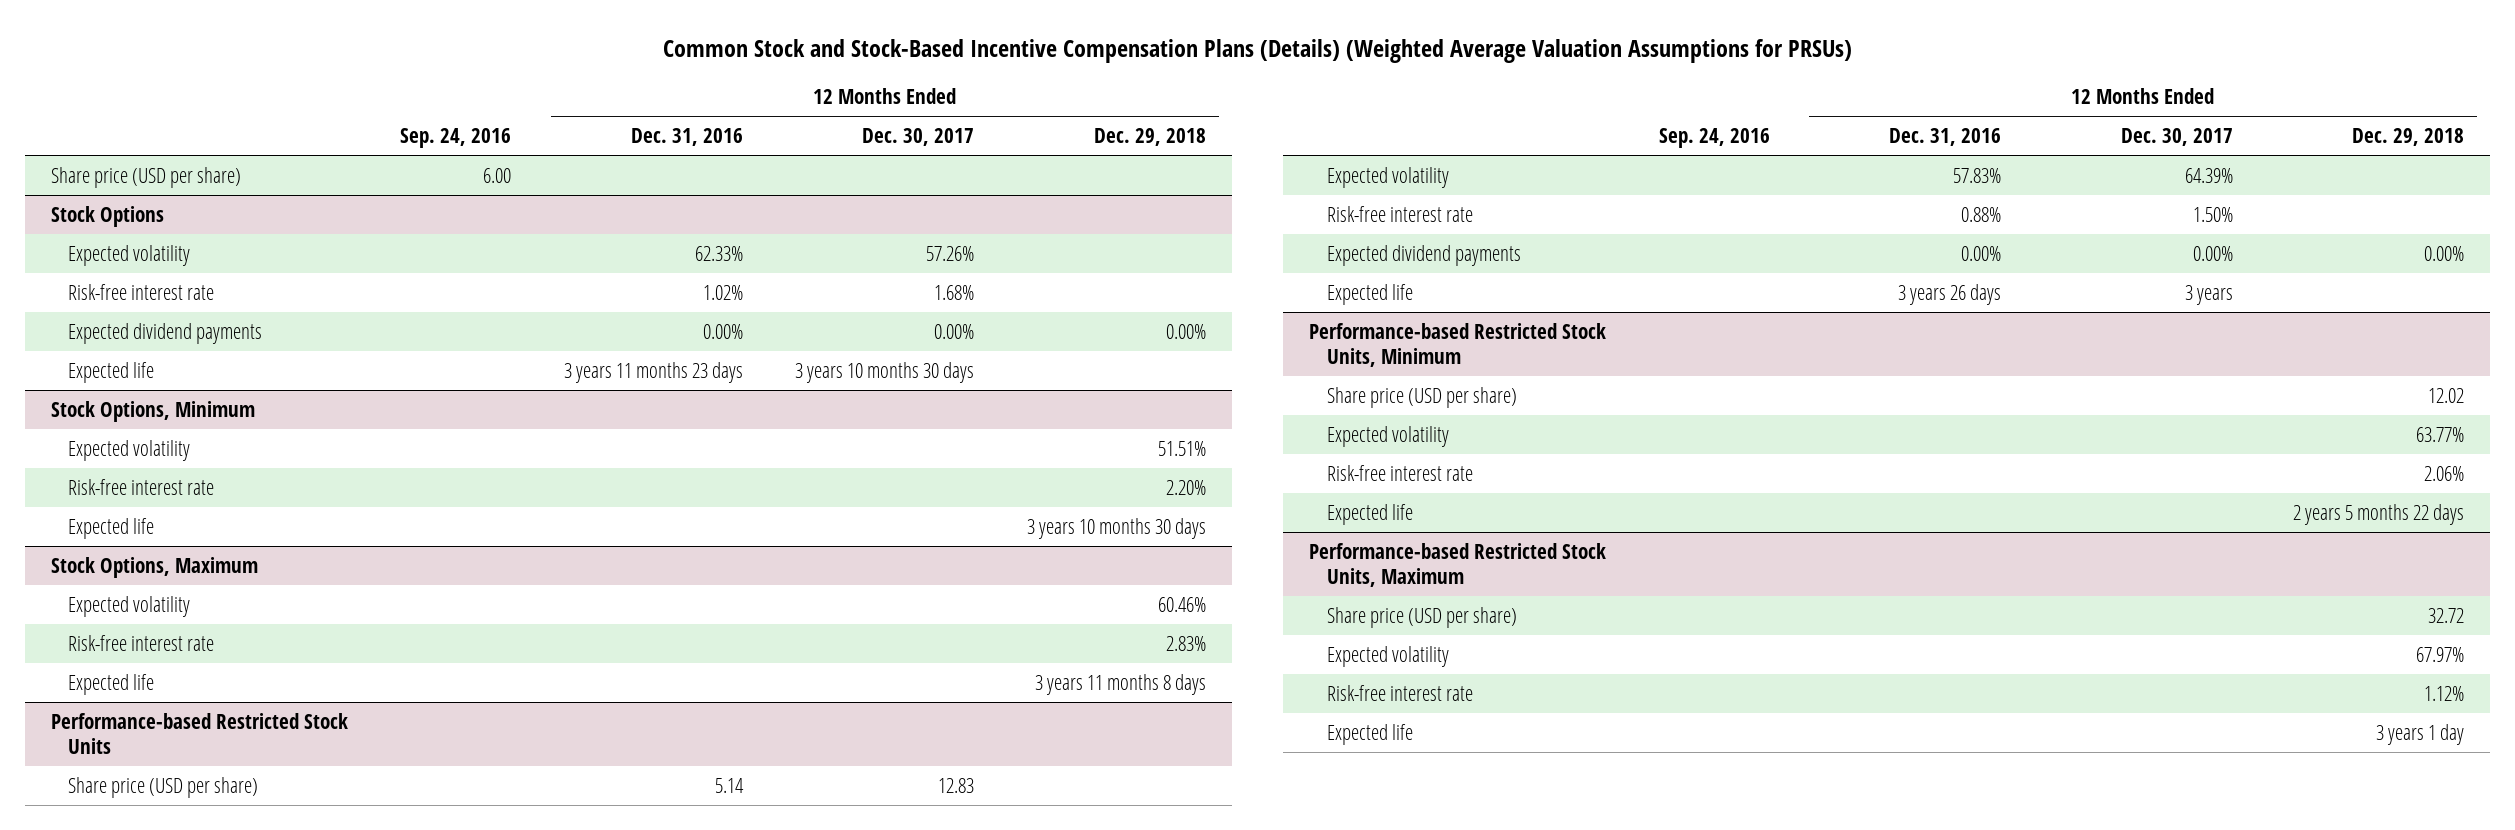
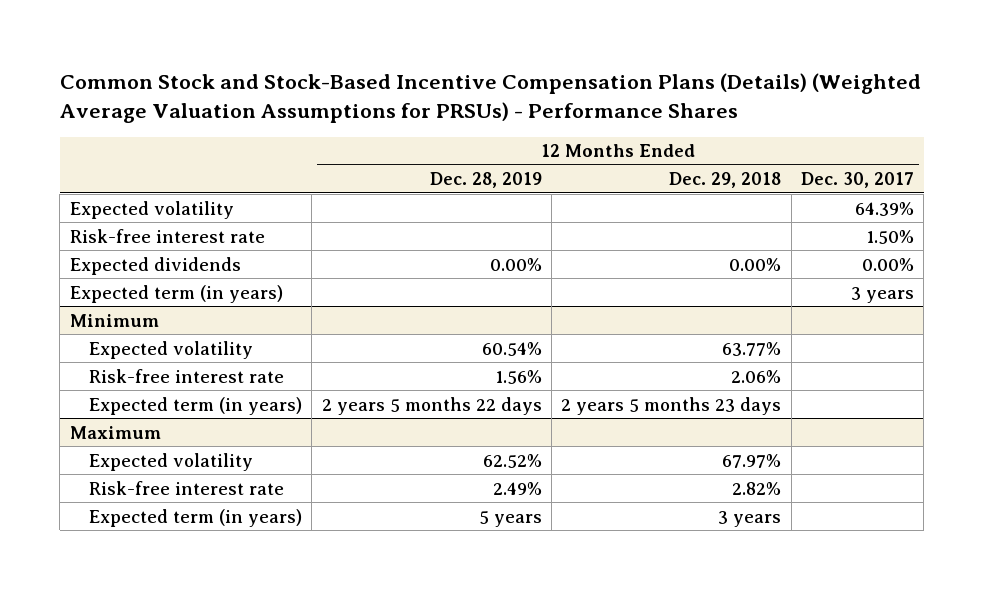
[662,38,1852,63] Common Stock and Stock-Based Incentive Compensation Plans (Details) (Weighted Average Valuation Assumptions for PRSUs) -> [59,72,921,123] Common Stock and Stock-Based Incentive Compensation Plans (Details) (Weighted Average Valuation Assumptions for PRSUs) - Performance Shares
[400,128,512,149] Sep. 24, 2016 -> none
[630,128,743,147] Dec. 31, 2016 -> none
none -> [429,172,542,189] Dec. 28, 2019
[50,166,241,188] Share price (USD per share) -> none
[50,205,164,227] Stock Options -> none
[68,244,191,266] Expected volatility -> none
[68,283,215,300] Risk-free interest rate -> none
[68,322,263,344] Expected dividend payments -> none
[68,361,155,383] Expected life -> none
[50,400,255,422] Stock Options, Minimum -> none
[68,439,191,461] Expected volatility -> none
[68,478,215,495] Risk-free interest rate -> none
[68,517,155,539] Expected life -> none
[50,556,258,578] Stock Options, Maximum -> none
[68,595,191,617] Expected volatility -> none
[68,634,215,651] Risk-free interest rate -> none
[68,673,155,695] Expected life -> none
[50,712,348,754] Performance-based Restricted Stock Units -> none
[68,776,259,798] Share price (USD per share) -> none
[1309,322,1607,367] Performance-based Restricted Stock Units, Minimum -> none
[1326,386,1517,408] Share price (USD per share) -> none
[1326,244,1521,266] Expected dividend payments -> [69,256,241,275] Expected dividends
[1326,283,1413,305] Expected life -> [69,284,283,303] Expected term (in years)
none -> [69,313,159,327] Minimum
[1309,542,1607,587] Performance-based Restricted Stock Units, Maximum -> none
[1326,606,1517,628] Share price (USD per share) -> none
[1326,503,1413,525] Expected life -> [89,396,303,415] Expected term (in years)
[2293,503,2465,525] 2 years 5 months 22 days -> [561,396,782,415] 2 years 5 months 23 days
none -> [69,425,161,439] Maximum
[2424,685,2465,701] 1.12% -> [732,481,782,495] 2.82%
[1326,723,1413,745] Expected life -> [89,508,303,527] Expected term (in years)
[2376,723,2465,745] 3 years 1 day -> [718,510,782,527] 3 years

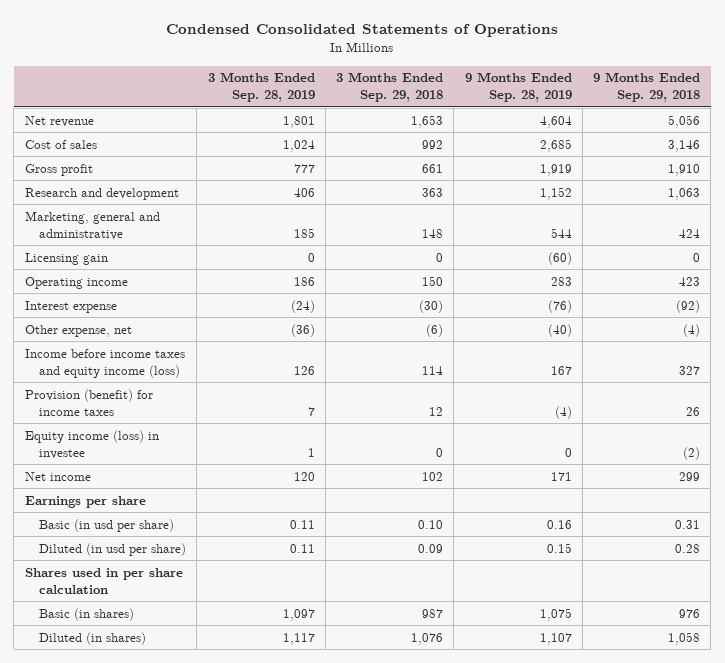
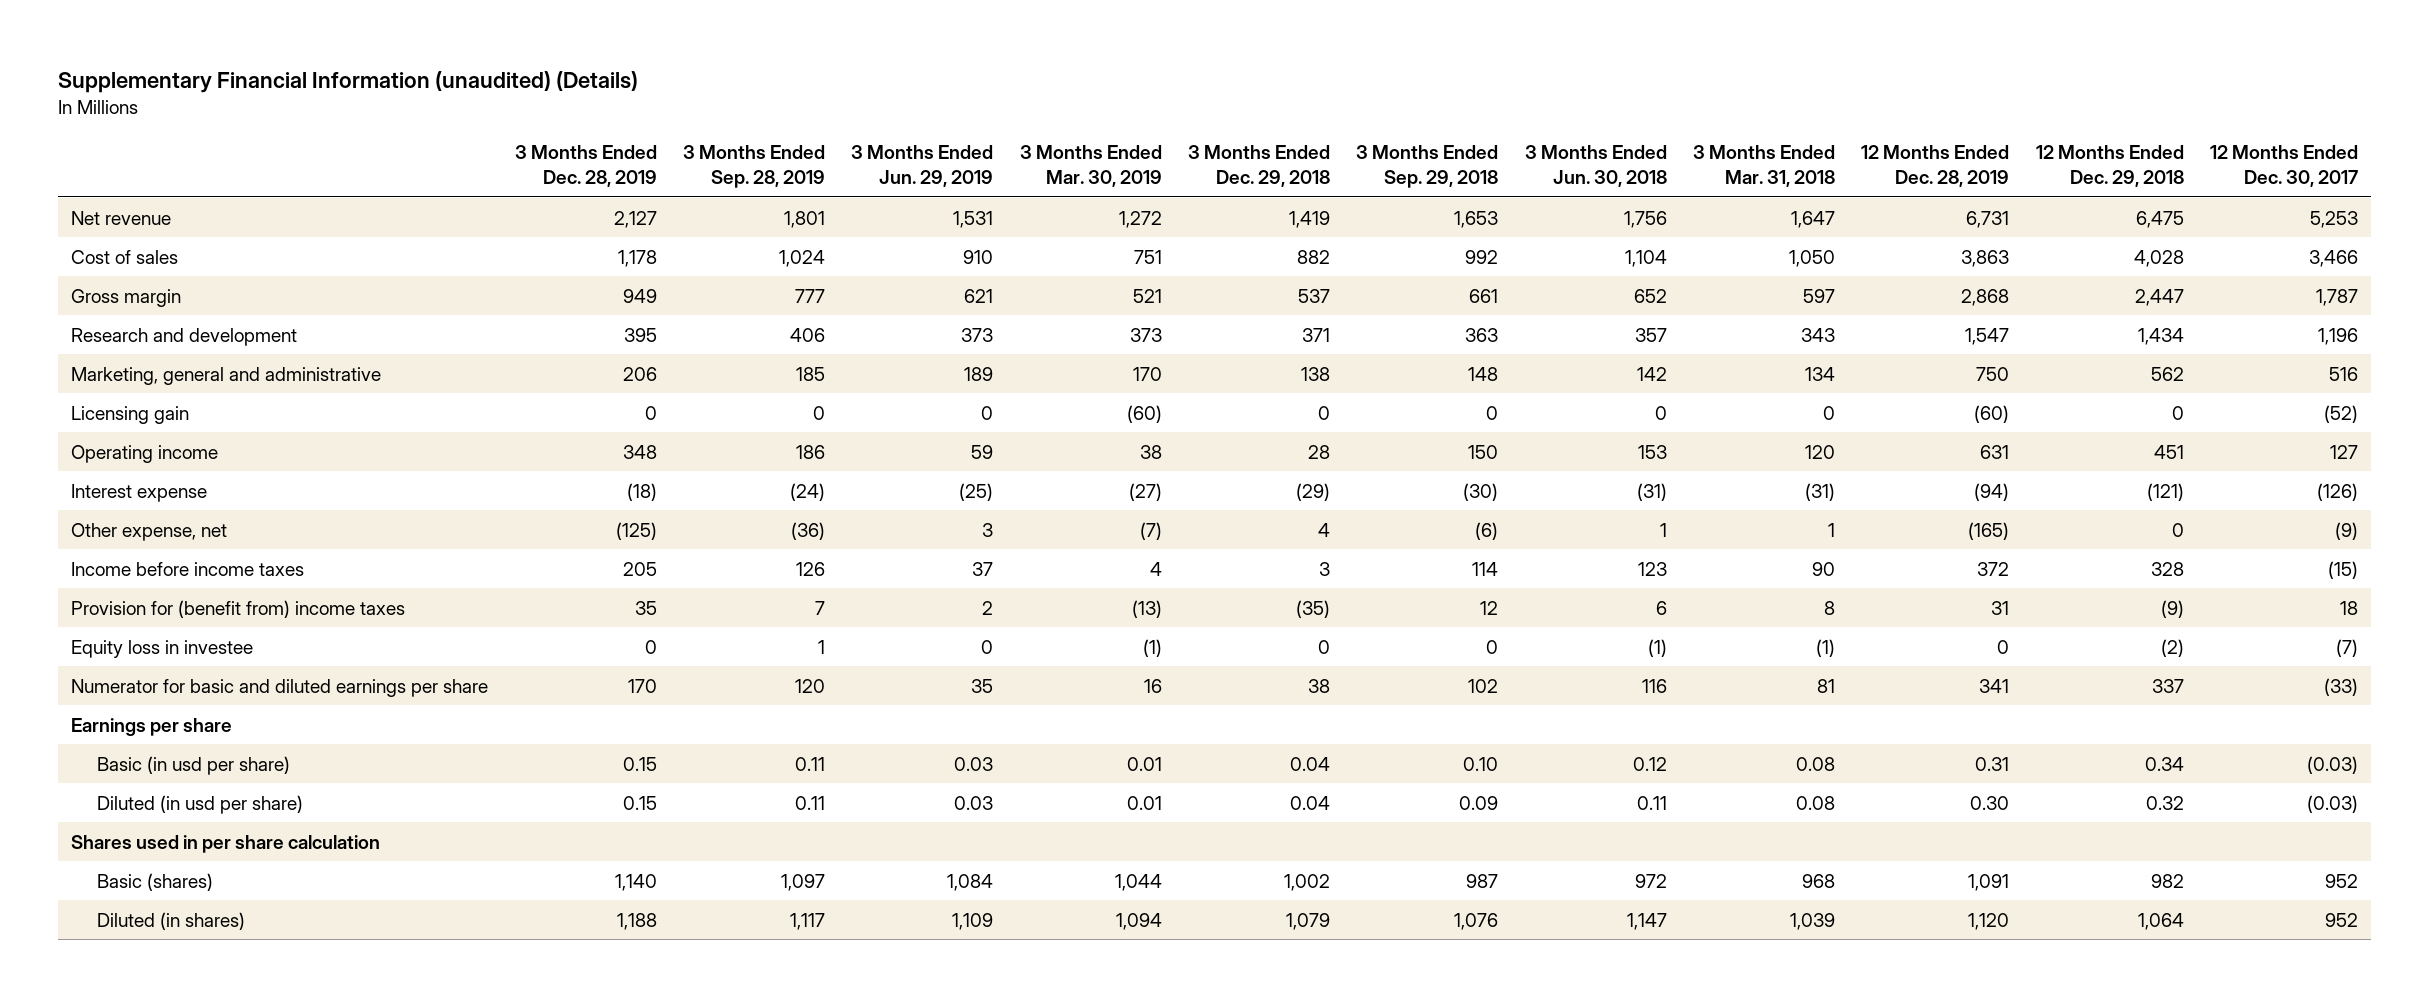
[166,24,559,38] Condensed Consolidated Statements of Operations -> [58,70,639,93] Supplementary Financial Information (unaudited) (Details)
[464,72,572,103] 9 Months Ended Sep. 28, 2019 -> none
[593,72,701,103] 9 Months Ended Sep. 29, 2018 -> none
none -> [514,145,657,188] 3 Months Ended Dec. 28, 2019
none -> [851,145,994,188] 3 Months Ended Jun. 29, 2019
none -> [1019,145,1162,188] 3 Months Ended Mar. 30, 2019
none -> [1187,145,1330,188] 3 Months Ended Dec. 29, 2018
none -> [1524,145,1667,188] 3 Months Ended Jun. 30, 2018
none -> [1692,145,1835,188] 3 Months Ended Mar. 31, 2018
none -> [1861,145,2010,188] 12 Months Ended Dec. 28, 2019
none -> [2035,145,2184,188] 12 Months Ended Dec. 29, 2018
none -> [2209,145,2358,188] 12 Months Ended Dec. 30, 2017
[24,163,93,176] Gross profit -> [71,288,182,307] Gross margin
[24,348,185,378] Income before income taxes and equity income (loss) -> [71,561,305,576] Income before income taxes
[24,388,153,416] Provision (benefit) for income taxes -> [71,599,406,618] Provision for (benefit from) income taxes
[24,429,159,459] Equity income (loss) in investee -> [71,639,254,658] Equity loss in investee
[24,471,91,481] Net income -> [71,678,489,697] Numerator for basic and diluted earnings per share
[39,607,135,621] Basic (in shares) -> [97,872,214,891] Basic (shares)

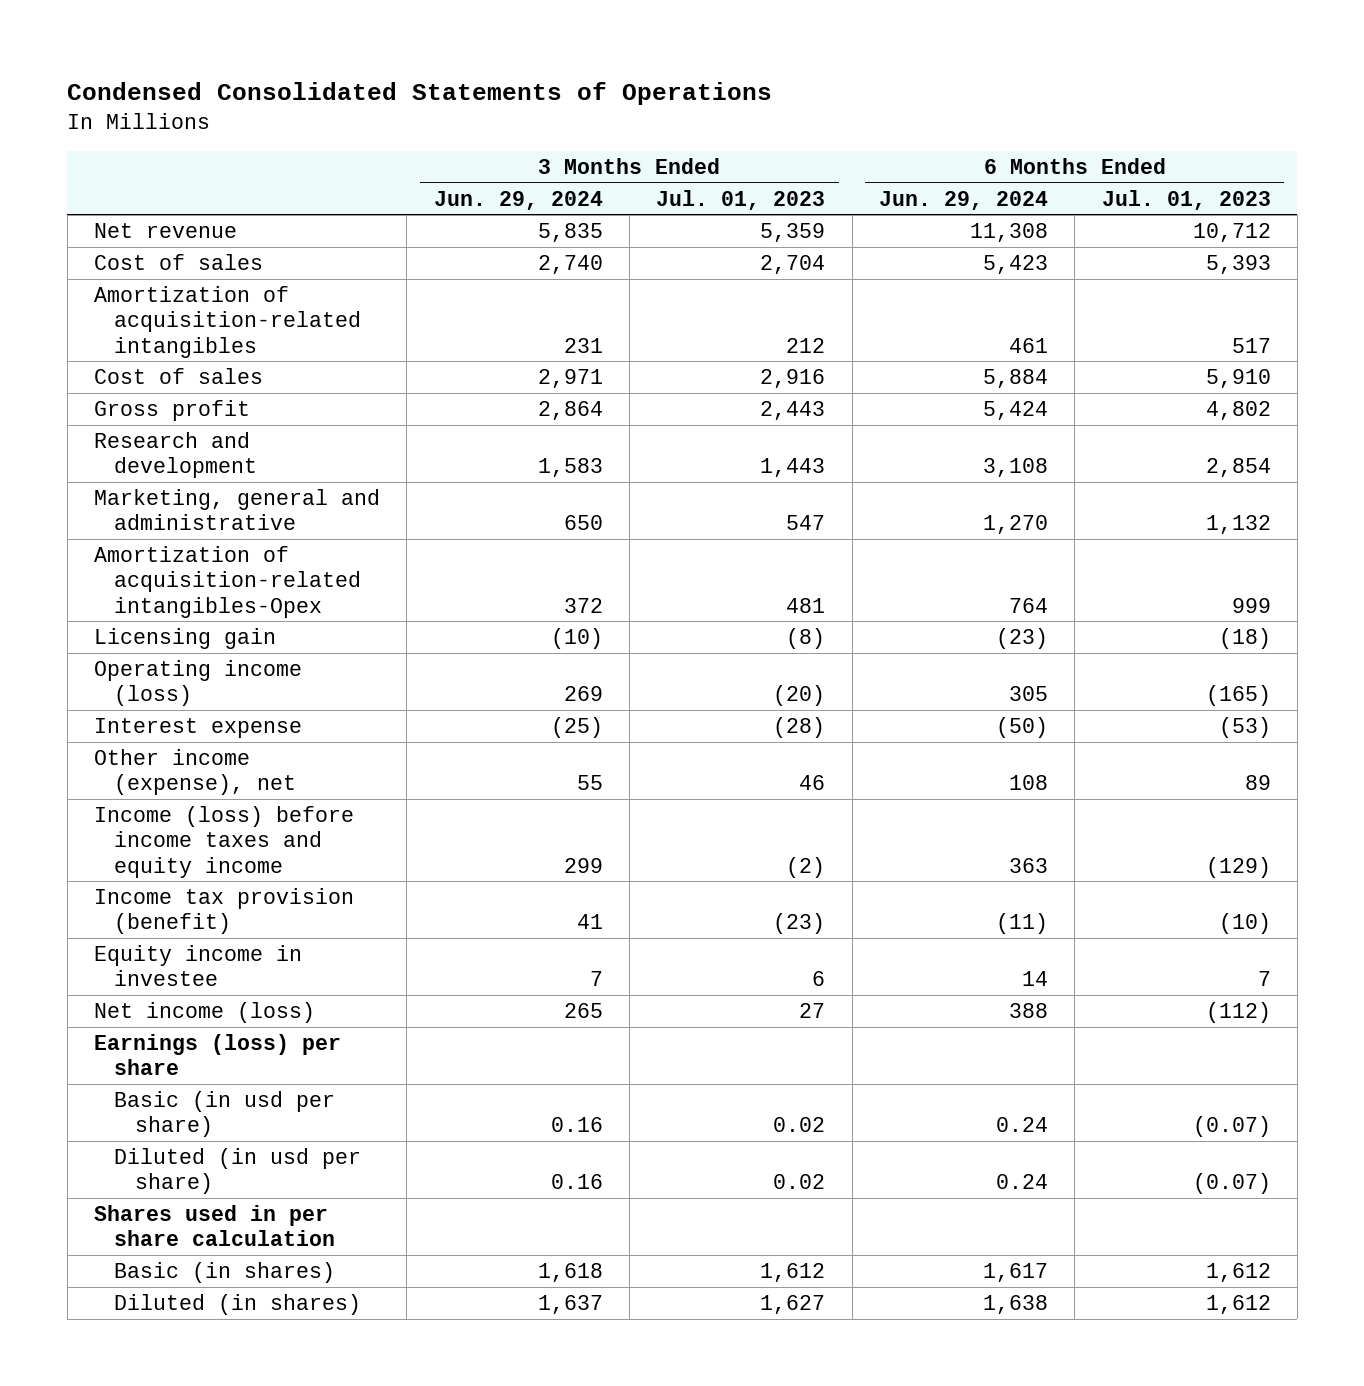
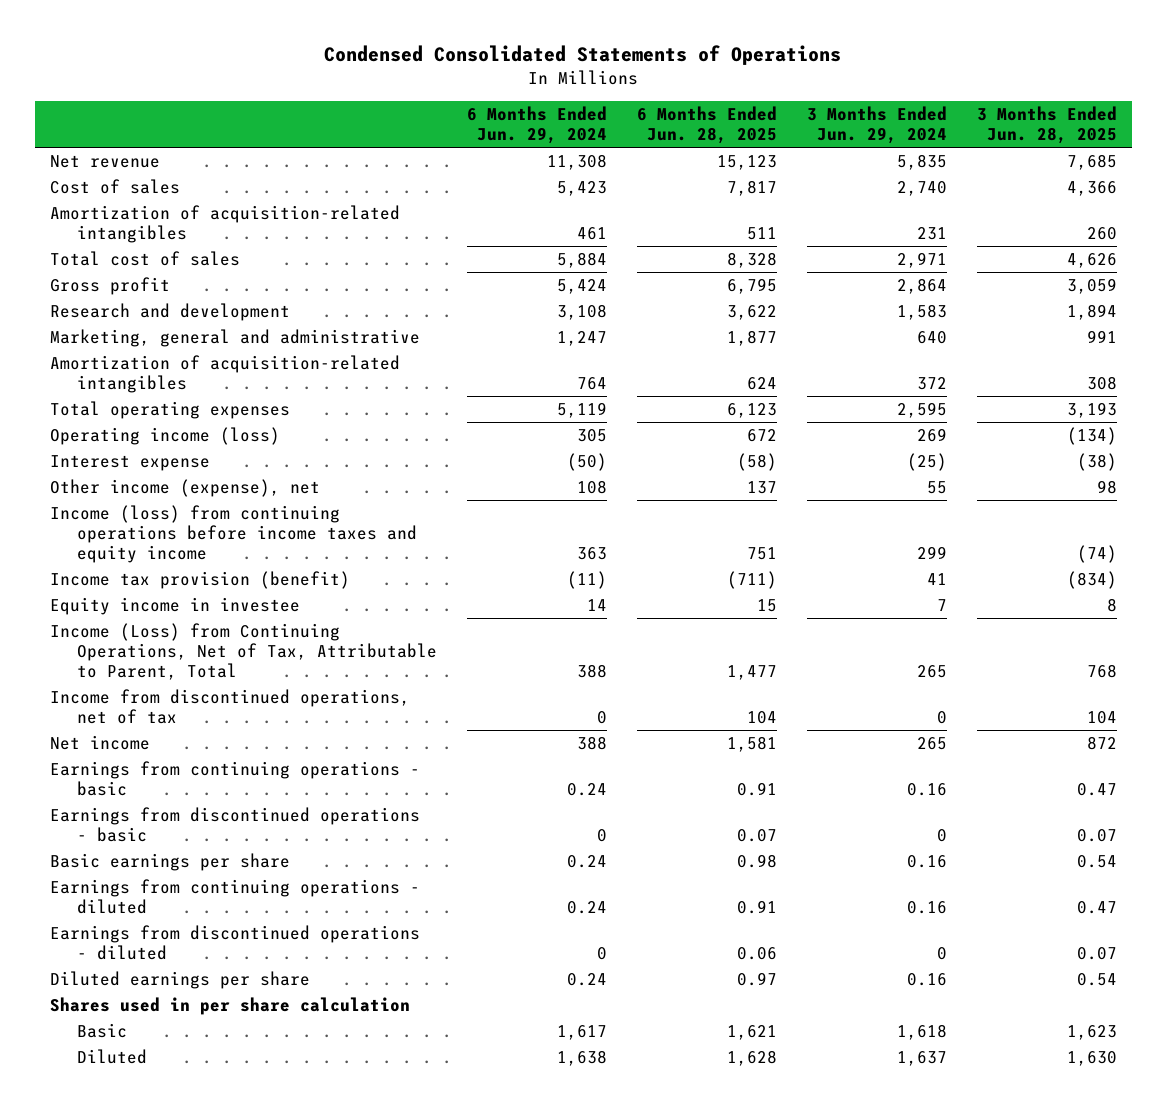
[656,189,826,210] Jul. 01, 2023 -> none
[1101,189,1271,210] Jul. 01, 2023 -> none
none -> [636,106,777,145] 6 Months Ended Jun. 28, 2025
none -> [976,106,1117,145] 3 Months Ended Jun. 28, 2025
[93,367,263,384] Cost of sales -> [49,250,240,266] Total cost of sales
[93,627,276,649] Licensing gain -> none
[563,515,603,531] 650 -> [916,330,947,344] 640
[982,515,1048,535] 1,270 -> [556,330,607,346] 1,247
[93,545,362,618] Amortization of acquisition-related intangibles-Opex -> [49,354,400,393] Amortization of acquisition-related intangibles
none -> [49,400,290,419] Total operating expenses
[93,805,354,878] Income (loss) before income taxes and equity income -> [49,504,417,563] Income (loss) from continuing operations before income taxes and equity income
[93,1033,341,1076] Earnings (loss) per share -> none
none -> [49,622,437,680] Income (Loss) from Continuing Operations, Net of Tax, Attributable to Parent, Total
none -> [49,688,410,724] Income from discontinued operations, net of tax
[93,1001,315,1023] Net income (loss) -> [49,734,150,750] Net income
none -> [49,760,420,796] Earnings from continuing operations - basic
none -> [49,806,420,842] Earnings from discontinued operations - basic
[114,1090,336,1138] Basic (in usd per share) -> [49,852,290,871] Basic earnings per share
none -> [49,878,420,914] Earnings from continuing operations - diluted
none -> [49,924,420,960] Earnings from discontinued operations - diluted
[114,1147,362,1195] Diluted (in usd per share) -> [49,970,310,989] Diluted earnings per share
[114,1261,336,1283] Basic (in shares) -> [76,1022,127,1038] Basic
[114,1293,362,1315] Diluted (in shares) -> [76,1048,147,1064] Diluted

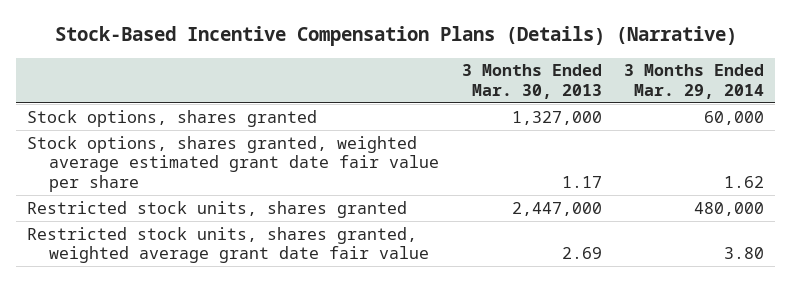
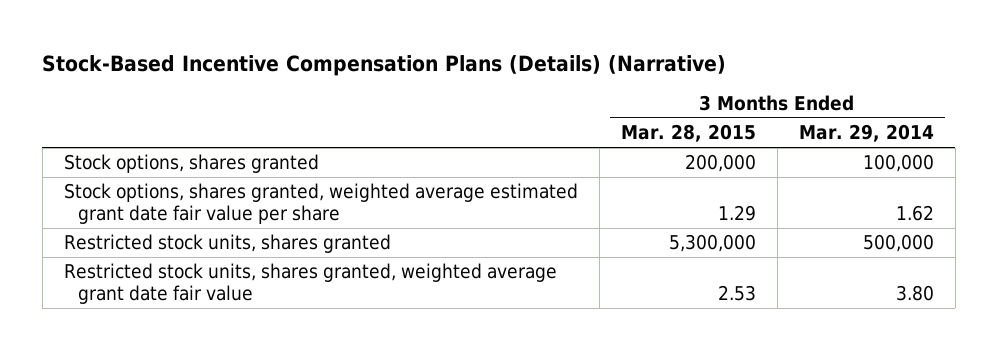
[461,64,602,99] 3 Months Ended Mar. 30, 2013 -> none
none -> [620,124,756,143] Mar. 28, 2015
[704,110,765,125] 60,000 -> [862,154,934,173] 100,000
[694,201,765,216] 480,000 -> [862,234,934,253] 500,000

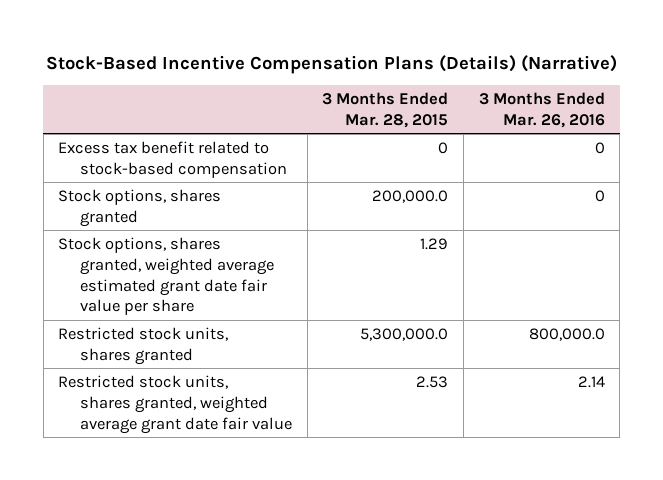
[798,124,934,143] Mar. 29, 2014 -> none
none -> [478,91,605,128] 3 Months Ended Mar. 26, 2016
none -> [58,140,287,178] Excess tax benefit related to stock-based compensation
[684,154,756,173] 200,000 -> [372,189,449,203] 200,000.0
[668,234,756,253] 5,300,000 -> [360,327,449,341] 5,300,000.0

